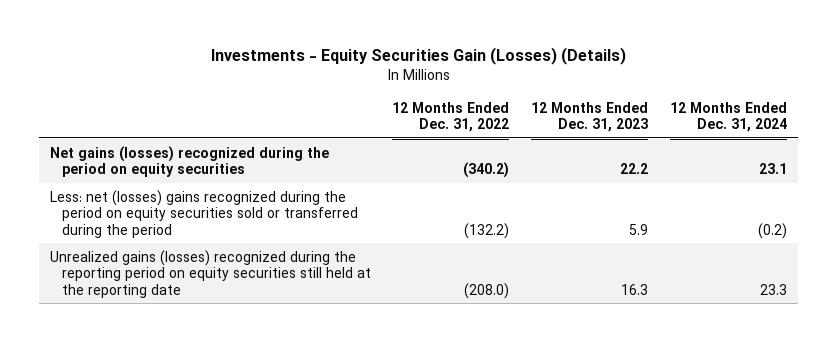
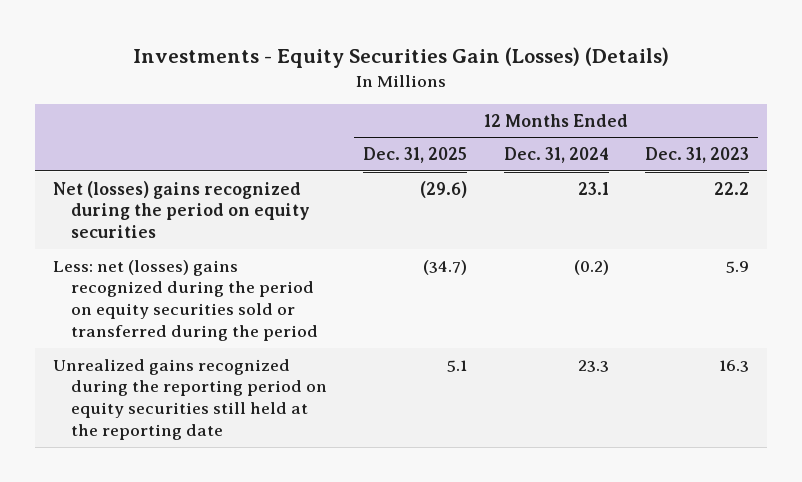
[392,101,510,133] 12 Months Ended Dec. 31, 2022 -> none
none -> [363,147,468,164] Dec. 31, 2025
[50,145,330,178] Net gains (losses) recognized during the period on equity securities -> [53,180,311,239] Net (losses) gains recognized during the period on equity securities
[50,249,371,298] Unrealized gains (losses) recognized during the reporting period on equity securities still held at the reporting date -> [53,358,328,440] Unrealized gains recognized during the reporting period on equity securities still held at the reporting date

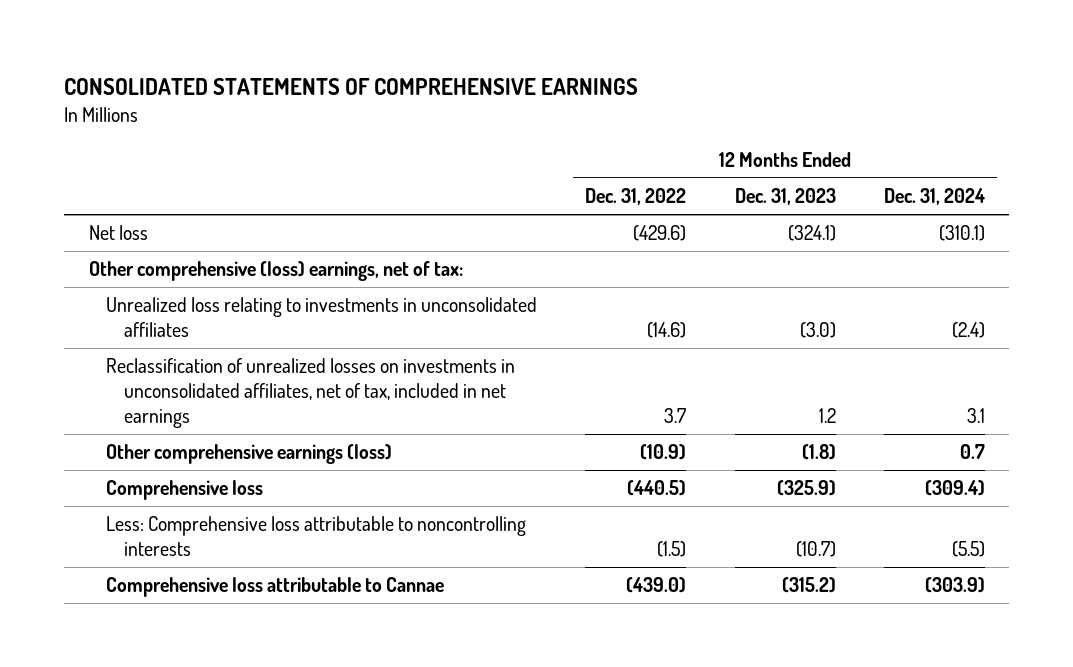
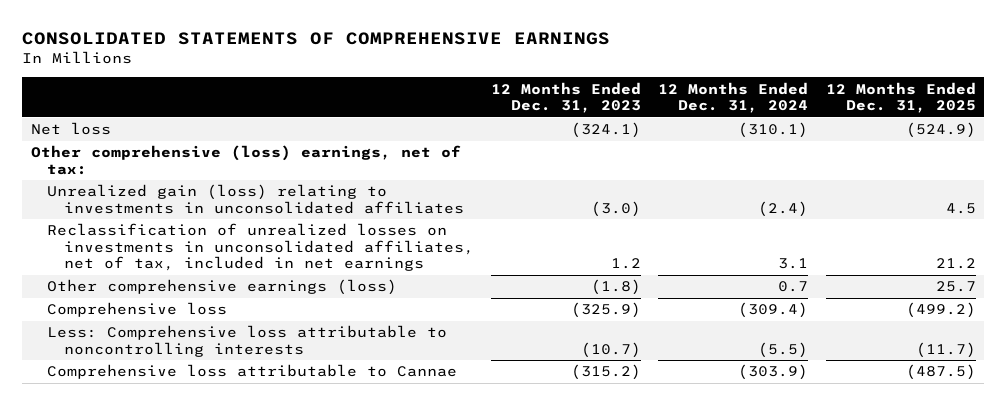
[585,188,687,206] Dec. 31, 2022 -> none
none -> [825,81,976,114] 12 Months Ended Dec. 31, 2025
[106,297,538,338] Unrealized loss relating to investments in unconsolidated affiliates -> [47,184,465,214] Unrealized gain (loss) relating to investments in unconsolidated affiliates

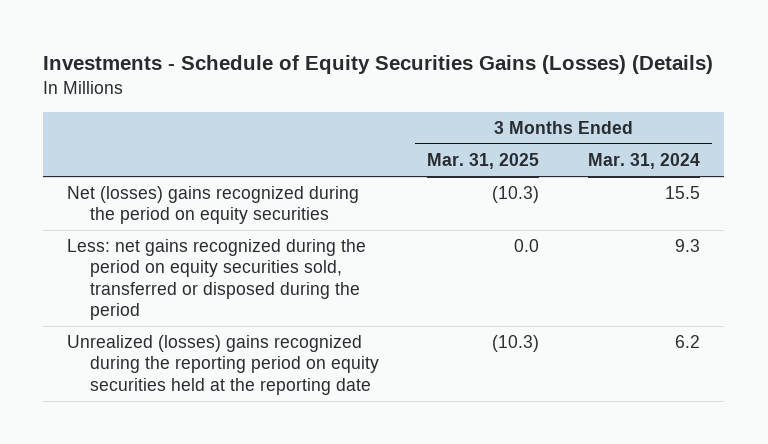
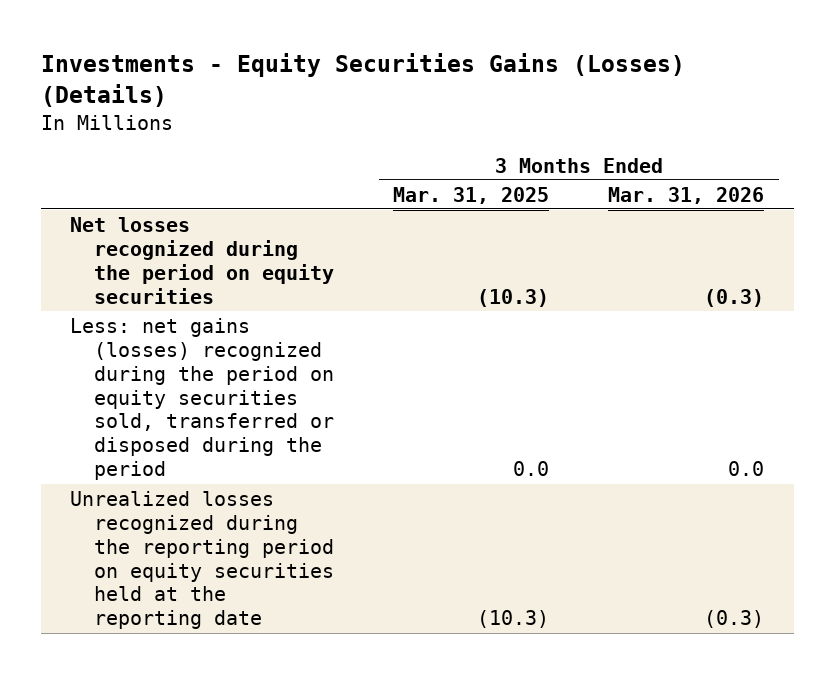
[43,55,714,75] Investments - Schedule of Equity Securities Gains (Losses) (Details) -> [40,53,685,108] Investments - Equity Securities Gains (Losses) (Details)
[588,153,701,170] Mar. 31, 2024 -> none
none -> [608,186,765,204] Mar. 31, 2026
[67,186,360,225] Net (losses) gains recognized during the period on equity securities -> [70,216,335,304] Net losses recognized during the period on equity securities
[67,239,367,320] Less: net gains recognized during the period on equity securities sold, transferred or disposed during the period -> [70,317,335,481] Less: net gains (losses) recognized during the period on equity securities sold, transferred or disposed during the period
[67,335,379,395] Unrealized (losses) gains recognized during the reporting period on equity securities held at the reporting date -> [70,490,335,630] Unrealized losses recognized during the reporting period on equity securities held at the reporting date

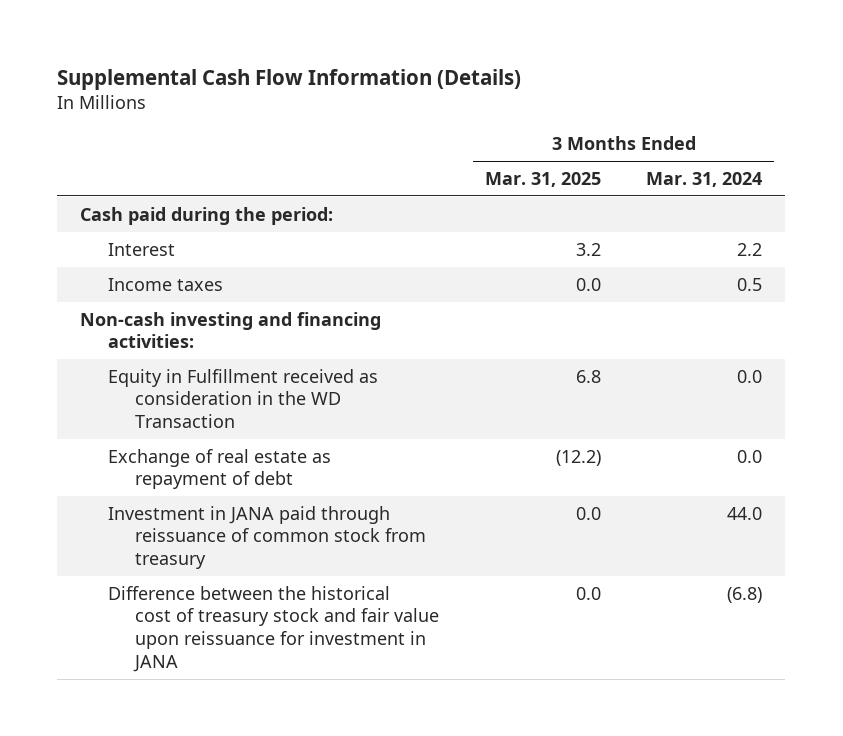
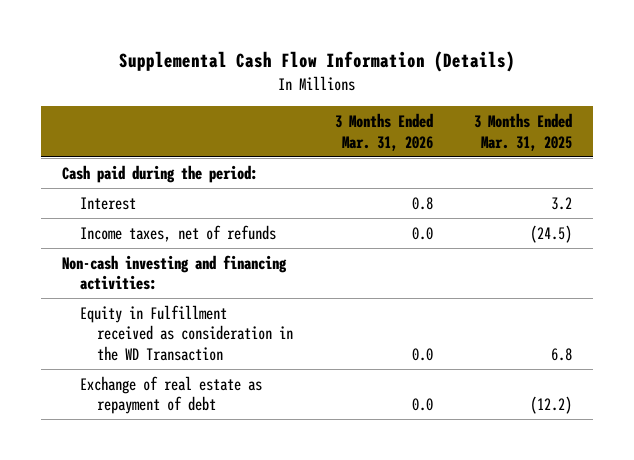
[646,171,763,187] Mar. 31, 2024 -> none
none -> [334,113,433,151] 3 Months Ended Mar. 31, 2026
[107,277,223,291] Income taxes -> [79,224,276,242] Income taxes, net of refunds
[575,277,601,291] 0.0 -> [530,224,573,243] (24.5)
[107,505,427,570] Investment in JANA paid through reissuance of common stock from treasury -> none
[107,585,440,673] Difference between the historical cost of treasury stock and fair value upon reissuance for investment in JANA -> none

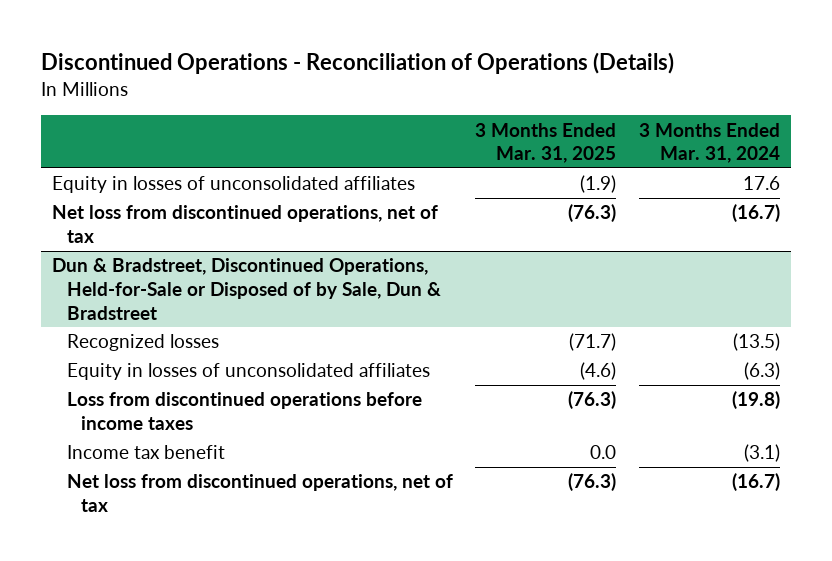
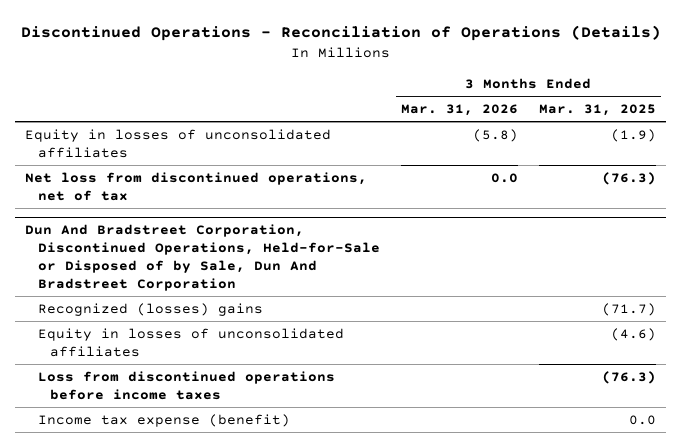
[638,122,780,164] 3 Months Ended Mar. 31, 2024 -> none
none -> [400,103,518,116] Mar. 31, 2026
[52,258,441,320] Dun & Bradstreet, Discontinued Operations, Held-for-Sale or Disposed of by Sale, Dun & Bradstreet -> [25,223,380,291] Dun And Bradstreet Corporation, Discontinued Operations, Held-for-Sale or Disposed of by Sale, Dun And Bradstreet Corporation
[66,334,219,352] Recognized losses -> [37,302,263,316] Recognized (losses) gains
[66,474,453,512] Net loss from discontinued operations, net of tax -> none
[66,445,225,460] Income tax benefit -> [37,413,290,427] Income tax expense (benefit)

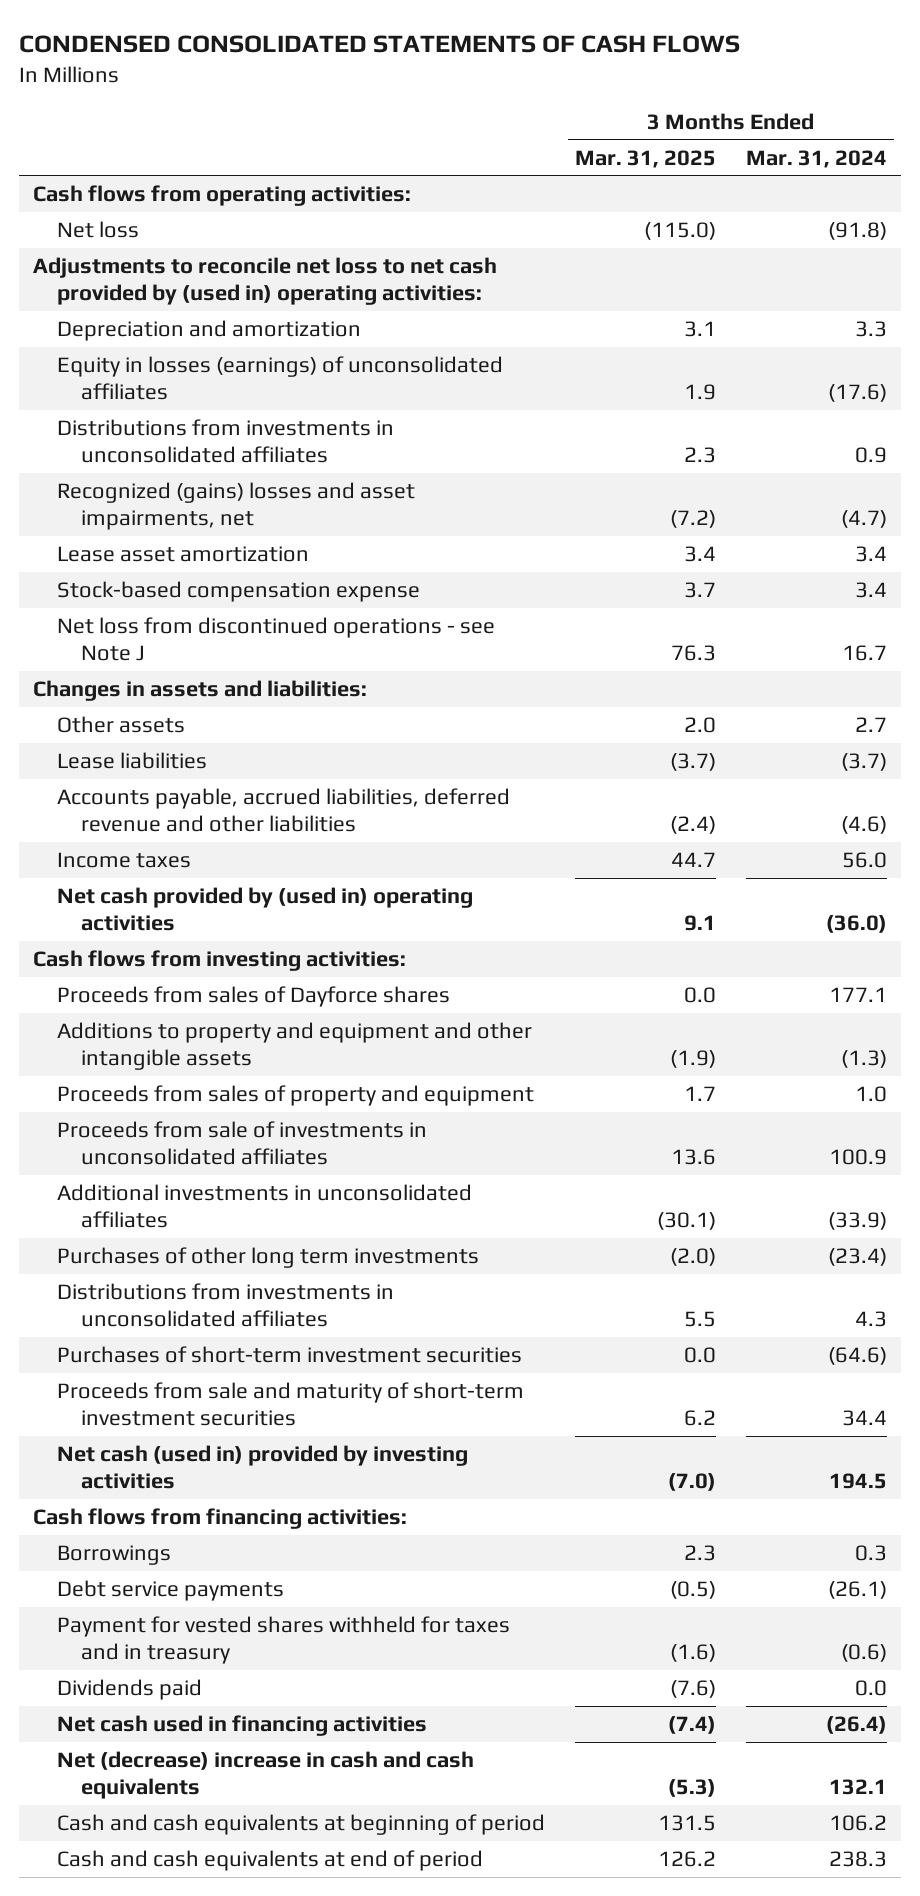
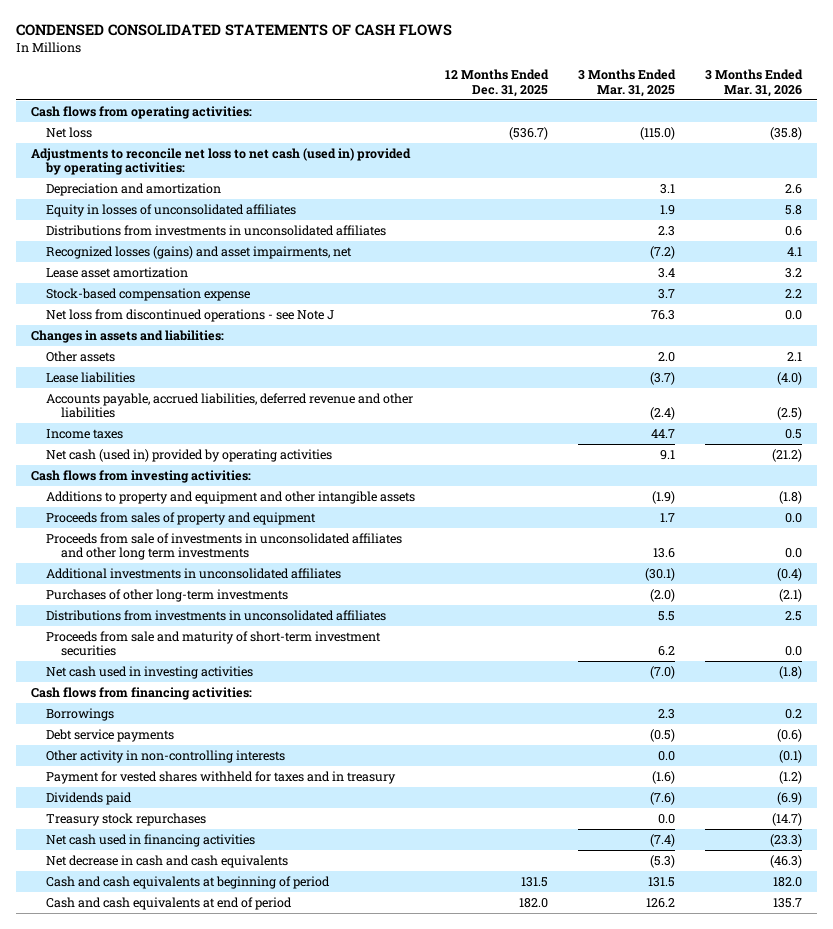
[745,149,887,168] Mar. 31, 2024 -> none
none -> [444,69,549,97] 12 Months Ended Dec. 31, 2025
none -> [704,69,803,97] 3 Months Ended Mar. 31, 2026
[33,257,498,305] Adjustments to reconcile net loss to net cash provided by (used in) operating activities: -> [31,147,412,176] Adjustments to reconcile net loss to net cash (used in) provided by operating activities:
[57,356,504,400] Equity in losses (earnings) of unconsolidated affiliates -> [45,203,296,217] Equity in losses of unconsolidated affiliates
[57,482,416,530] Recognized (gains) losses and asset impairments, net -> [45,245,352,259] Recognized losses (gains) and asset impairments, net
[57,887,474,931] Net cash provided by (used in) operating activities -> [45,448,332,462] Net cash (used in) provided by operating activities
[57,986,451,1008] Proceeds from sales of Dayforce shares -> none
[57,1121,428,1165] Proceeds from sale of investments in unconsolidated affiliates -> [45,532,402,561] Proceeds from sale of investments in unconsolidated affiliates and other long term investments
[57,1247,480,1269] Purchases of other long term investments -> [45,588,288,602] Purchases of other long-term investments
[57,1346,523,1364] Purchases of short-term investment securities -> none
[57,1445,469,1489] Net cash (used in) provided by investing activities -> [45,665,253,679] Net cash used in investing activities
none -> [45,749,285,763] Other activity in non-controlling interests
none -> [45,812,206,826] Treasury stock repurchases
[57,1751,475,1799] Net (decrease) increase in cash and cash equivalents -> [45,854,288,868] Net decrease in cash and cash equivalents

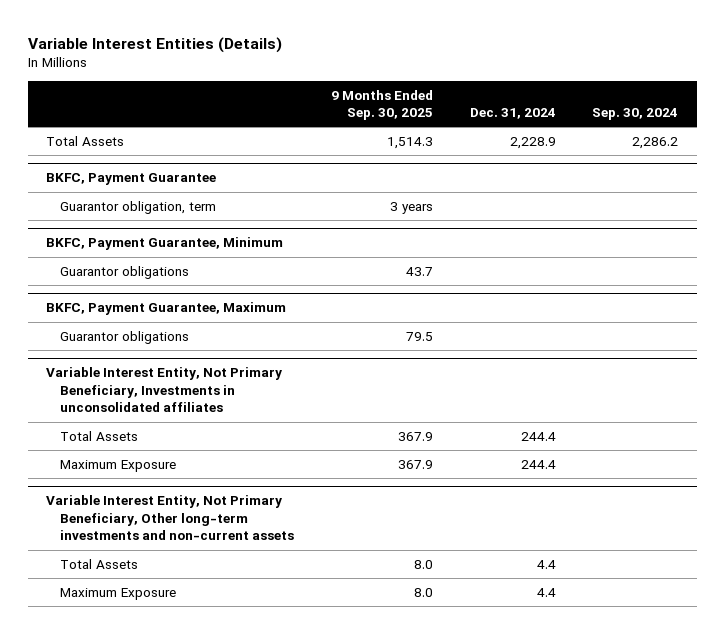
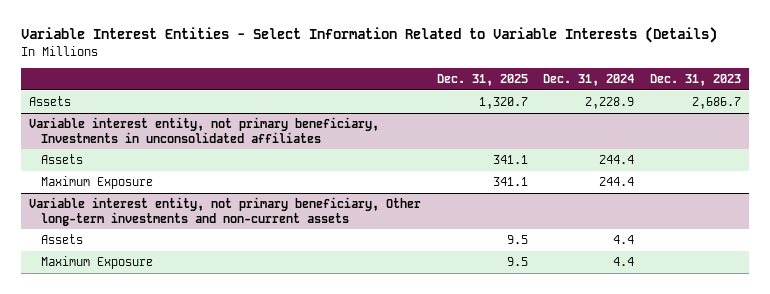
[28,37,283,54] Variable Interest Entities (Details) -> [20,27,717,44] Variable Interest Entities - Select Information Related to Variable Interests (Details)
[330,89,433,121] 9 Months Ended Sep. 30, 2025 -> none
[592,108,679,121] Sep. 30, 2024 -> none
none -> [436,74,528,87] Dec. 31, 2025
none -> [650,74,742,87] Dec. 31, 2023
[46,173,217,186] BKFC, Payment Guarantee -> none
[59,200,216,214] Guarantor obligation, term -> none
[46,237,284,251] BKFC, Payment Guarantee, Minimum -> none
[59,265,189,279] Guarantor obligations -> none
[46,302,287,316] BKFC, Payment Guarantee, Maximum -> none
[59,330,189,344] Guarantor obligations -> none
[46,135,125,146] Total Assets -> [28,96,71,107] Assets
[46,367,283,413] Variable Interest Entity, Not Primary Beneficiary, Investments in unconsolidated affiliates -> [28,117,379,143] Variable interest entity, not primary beneficiary, Investments in unconsolidated affiliates
[59,430,138,441] Total Assets -> [40,154,83,165] Assets
[46,495,294,541] Variable Interest Entity, Not Primary Beneficiary, Other long-term investments and non-current assets -> [28,197,421,226] Variable interest entity, not primary beneficiary, Other long-term investments and non-current assets
[59,558,138,569] Total Assets -> [40,234,83,245] Assets

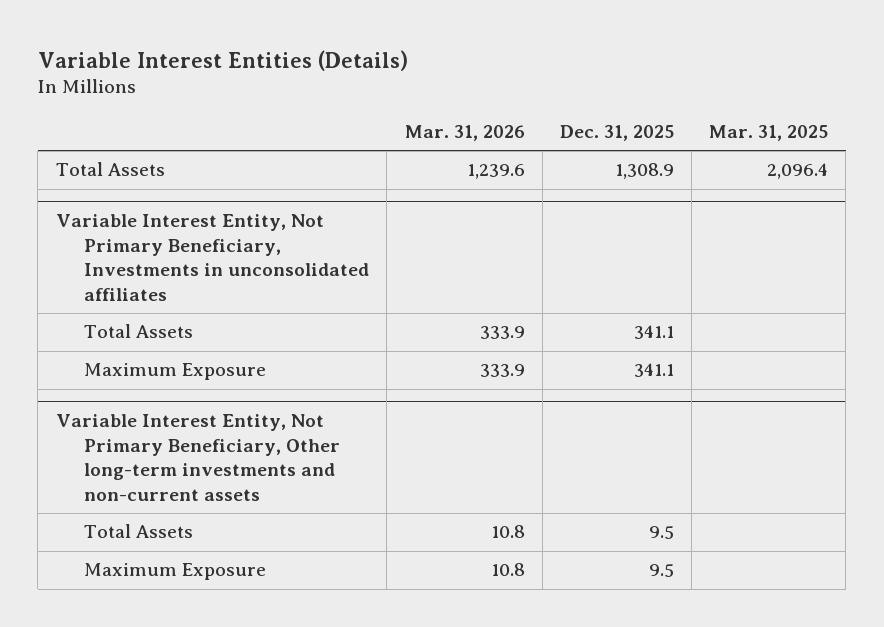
[20,27,717,44] Variable Interest Entities - Select Information Related to Variable Interests (Details) -> [37,49,408,71] Variable Interest Entities (Details)
[543,74,635,87] Dec. 31, 2024 -> none
[650,74,742,87] Dec. 31, 2023 -> none
none -> [404,124,525,141] Mar. 31, 2026
none -> [709,124,829,141] Mar. 31, 2025
[28,96,71,107] Assets -> [55,162,165,177] Total Assets
[478,97,528,110] 1,320.7 -> [614,163,674,180] 1,308.9
[28,117,379,143] Variable interest entity, not primary beneficiary, Investments in unconsolidated affiliates -> [55,213,370,302] Variable Interest Entity, Not Primary Beneficiary, Investments in unconsolidated affiliates
[40,154,83,165] Assets -> [84,324,194,339] Total Assets
[28,197,421,226] Variable interest entity, not primary beneficiary, Other long-term investments and non-current assets -> [55,413,341,502] Variable Interest Entity, Not Primary Beneficiary, Other long-term investments and non-current assets
[40,234,83,245] Assets -> [84,524,194,539] Total Assets

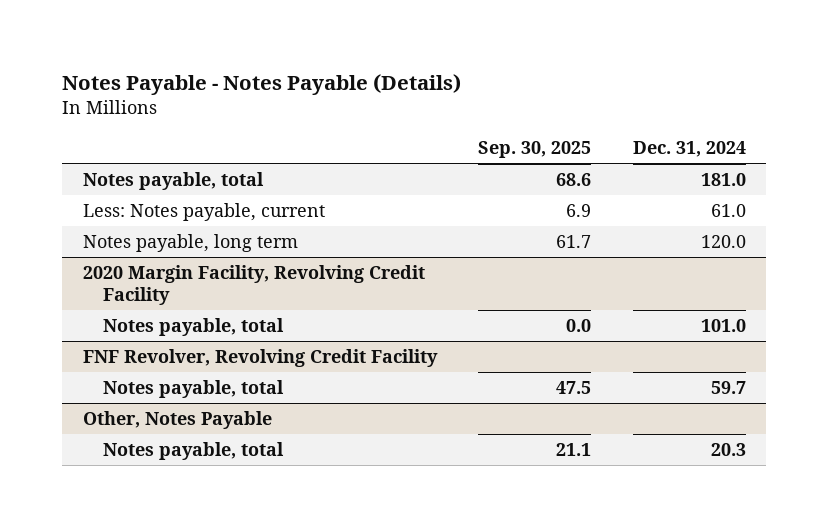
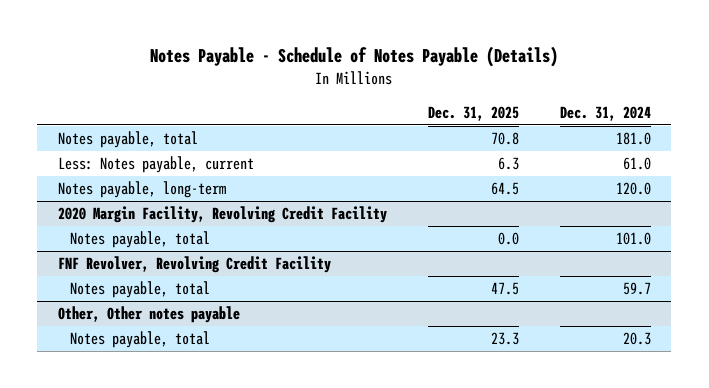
[62,74,462,96] Notes Payable - Notes Payable (Details) -> [150,46,559,68] Notes Payable - Schedule of Notes Payable (Details)
[478,141,592,159] Sep. 30, 2025 -> none
none -> [427,105,519,121] Dec. 31, 2025
[82,233,298,252] Notes payable, long term -> [57,180,226,198] Notes payable, long-term
[82,410,272,429] Other, Notes Payable -> [57,305,240,323] Other, Other notes payable

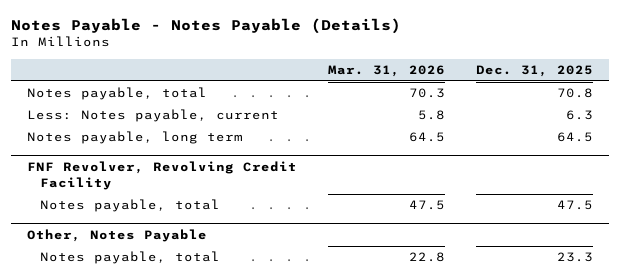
[150,46,559,68] Notes Payable - Schedule of Notes Payable (Details) -> [10,17,401,34] Notes Payable - Notes Payable (Details)
[559,105,651,121] Dec. 31, 2024 -> none
none -> [327,65,445,78] Mar. 31, 2026
[57,205,387,223] 2020 Margin Facility, Revolving Credit Facility -> none
[69,230,210,248] Notes payable, total -> none
[57,180,226,198] Notes payable, long-term -> [26,131,243,145] Notes payable, long term
[57,305,240,323] Other, Other notes payable -> [26,229,207,243] Other, Notes Payable

